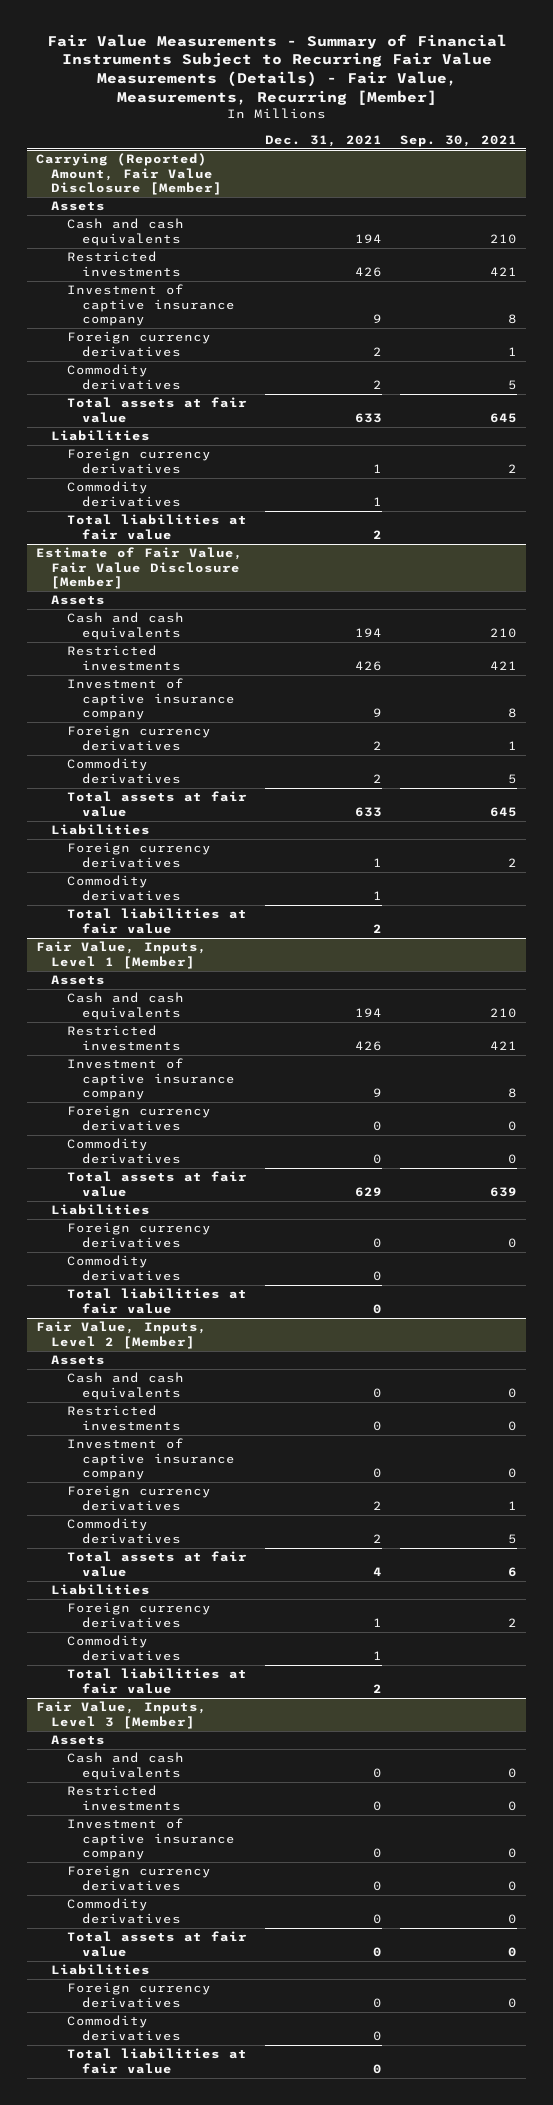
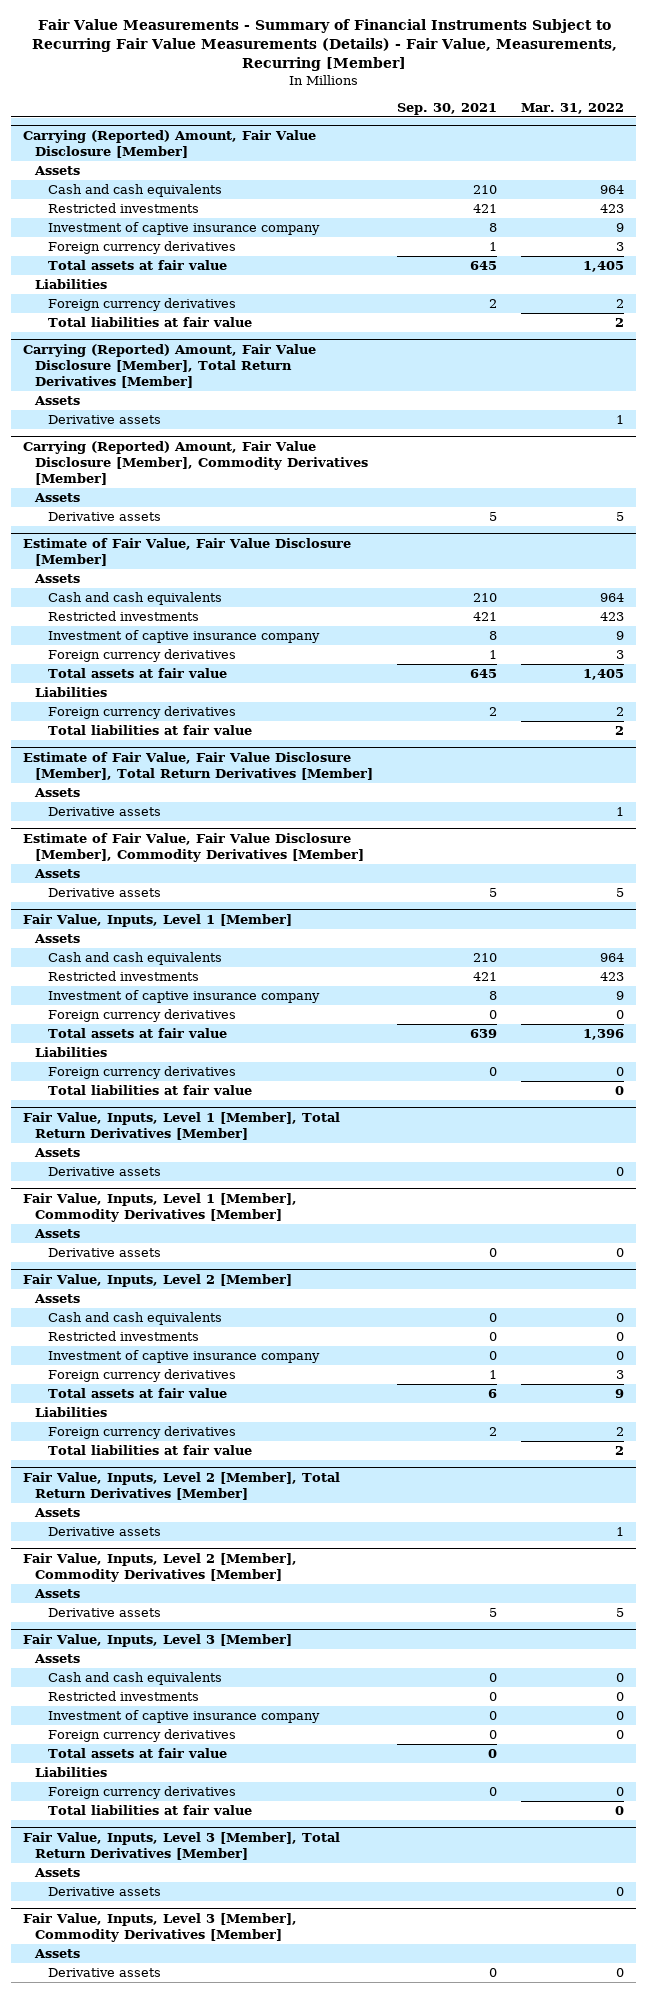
[265,134,383,147] Dec. 31, 2021 -> none
none -> [521,102,625,114] Mar. 31, 2022
[66,364,182,390] Commodity derivatives -> none
[66,481,182,507] Commodity derivatives -> none
none -> [23,344,317,388] Carrying (Reported) Amount, Fair Value Disclosure [Member], Total Return Derivatives [Member]
none -> [34,396,81,406] Assets
none -> [47,415,161,425] Derivative assets
none -> [23,441,369,485] Carrying (Reported) Amount, Fair Value Disclosure [Member], Commodity Derivatives [Member]
none -> [34,493,81,503] Assets
none -> [47,512,161,522] Derivative assets
[66,758,182,784] Commodity derivatives -> none
[66,875,182,901] Commodity derivatives -> none
none -> [23,752,374,780] Estimate of Fair Value, Fair Value Disclosure [Member], Total Return Derivatives [Member]
none -> [34,788,81,798] Assets
none -> [47,807,161,817] Derivative assets
none -> [23,833,365,862] Estimate of Fair Value, Fair Value Disclosure [Member], Commodity Derivatives [Member]
none -> [34,869,81,879] Assets
none -> [47,888,161,898] Derivative assets
[66,1138,182,1164] Commodity derivatives -> none
[66,1255,182,1281] Commodity derivatives -> none
none -> [23,1112,341,1140] Fair Value, Inputs, Level 1 [Member], Total Return Derivatives [Member]
none -> [34,1148,81,1158] Assets
none -> [47,1167,161,1177] Derivative assets
none -> [23,1193,298,1222] Fair Value, Inputs, Level 1 [Member], Commodity Derivatives [Member]
none -> [34,1229,81,1239] Assets
none -> [47,1248,161,1258] Derivative assets
[66,1518,182,1544] Commodity derivatives -> none
[66,1635,182,1661] Commodity derivatives -> none
none -> [23,1472,341,1500] Fair Value, Inputs, Level 2 [Member], Total Return Derivatives [Member]
none -> [34,1508,81,1518] Assets
none -> [47,1527,161,1537] Derivative assets
none -> [23,1553,298,1582] Fair Value, Inputs, Level 2 [Member], Commodity Derivatives [Member]
none -> [34,1589,81,1599] Assets
none -> [47,1608,161,1618] Derivative assets
[66,1898,182,1924] Commodity derivatives -> none
[66,2015,182,2041] Commodity derivatives -> none
none -> [23,1832,341,1860] Fair Value, Inputs, Level 3 [Member], Total Return Derivatives [Member]
none -> [34,1868,81,1878] Assets
none -> [47,1887,161,1897] Derivative assets
none -> [23,1913,298,1942] Fair Value, Inputs, Level 3 [Member], Commodity Derivatives [Member]
none -> [34,1949,81,1959] Assets
none -> [47,1968,161,1978] Derivative assets

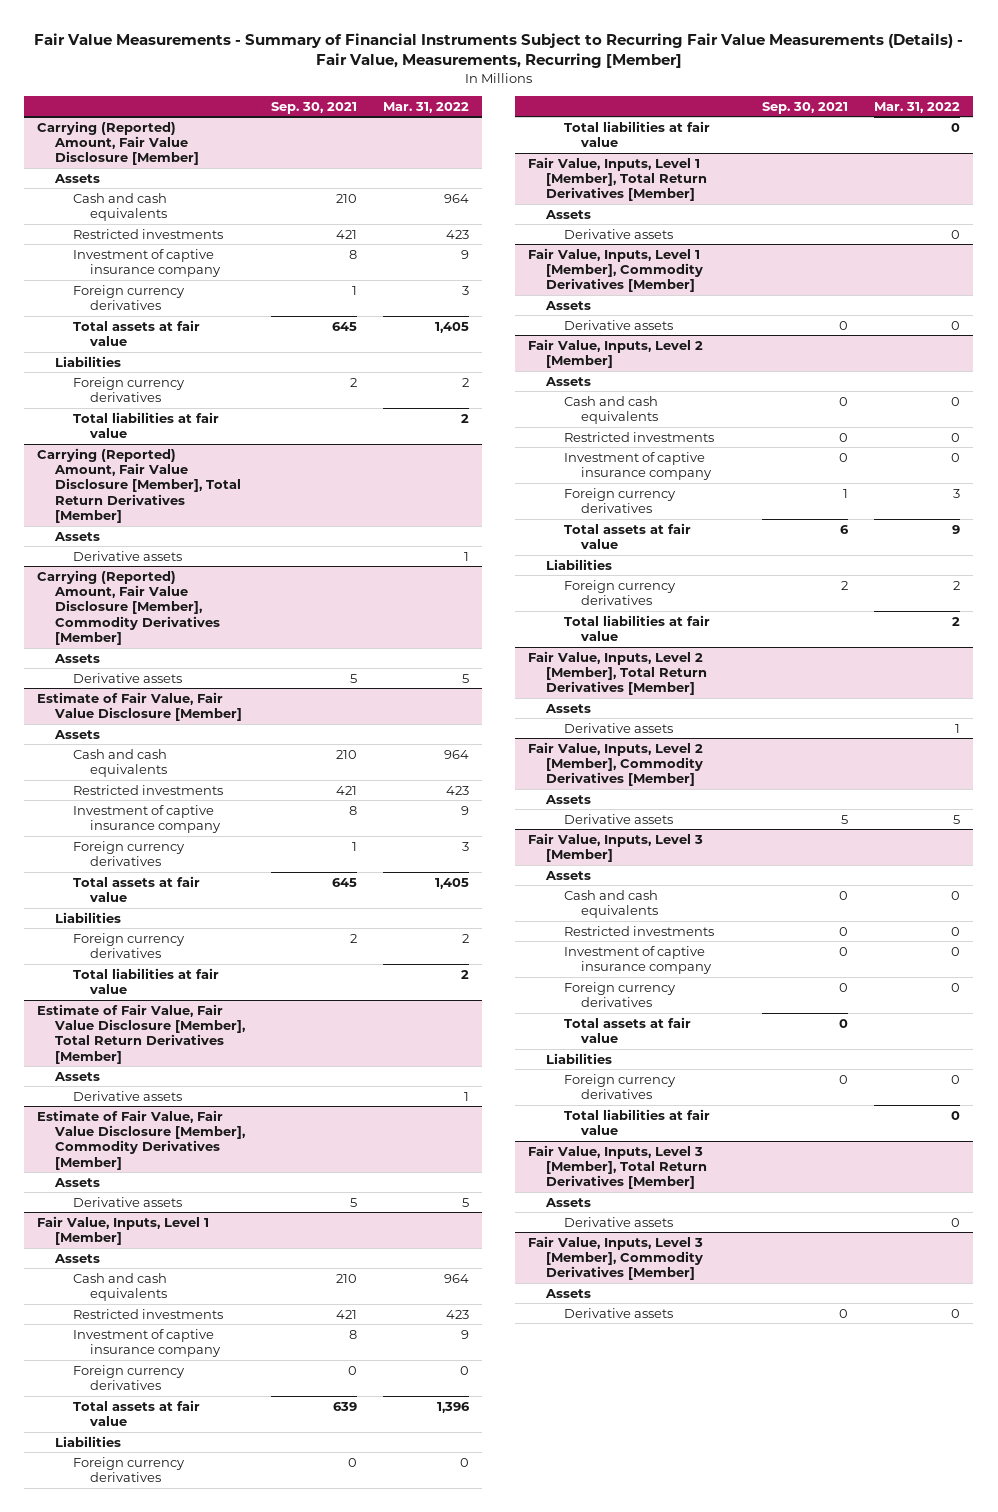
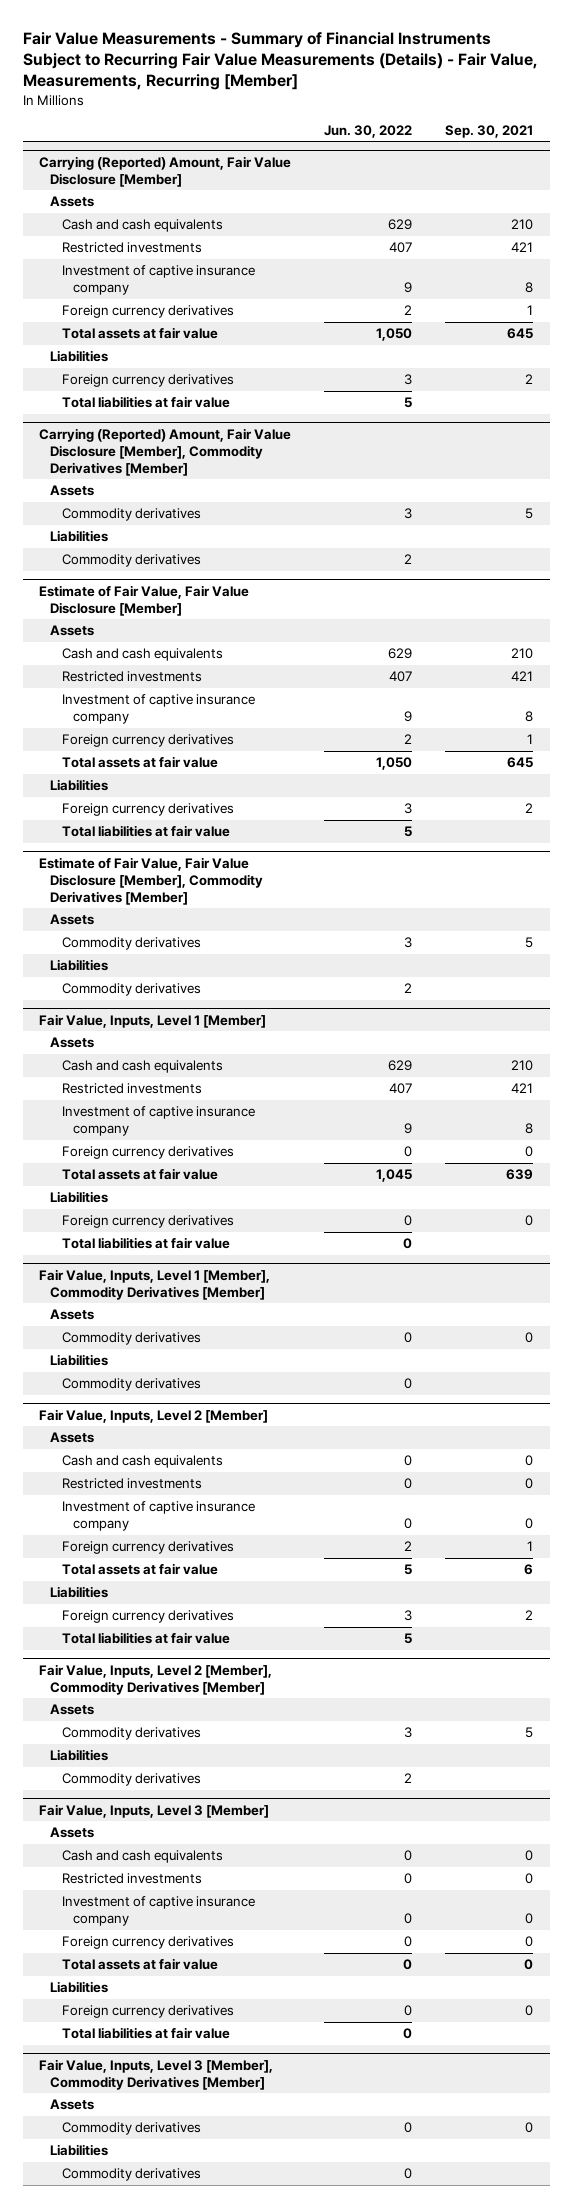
[383,101,470,113] Mar. 31, 2022 -> none
none -> [324,124,413,138] Jun. 30, 2022
[37,447,241,524] Carrying (Reported) Amount, Fair Value Disclosure [Member], Total Return Derivatives [Member] -> none
[53,531,100,541] Assets -> none
[72,550,182,561] Derivative assets -> none
[72,672,182,683] Derivative assets -> [61,508,201,522] Commodity derivatives
none -> [50,530,109,543] Liabilities
none -> [61,554,201,568] Commodity derivatives
[37,1003,245,1064] Estimate of Fair Value, Fair Value Disclosure [Member], Total Return Derivatives [Member] -> none
[53,1071,100,1081] Assets -> none
[72,1090,182,1101] Derivative assets -> none
[72,1196,182,1207] Derivative assets -> [61,937,201,951] Commodity derivatives
none -> [50,959,109,972] Liabilities
none -> [61,983,201,997] Commodity derivatives
[528,156,707,202] Fair Value, Inputs, Level 1 [Member], Total Return Derivatives [Member] -> none
[544,209,591,219] Assets -> none
[563,228,673,239] Derivative assets -> none
[563,319,673,330] Derivative assets -> [61,1332,201,1346] Commodity derivatives
none -> [50,1354,109,1367] Liabilities
none -> [61,1378,201,1392] Commodity derivatives
[528,650,707,696] Fair Value, Inputs, Level 2 [Member], Total Return Derivatives [Member] -> none
[544,703,591,713] Assets -> none
[563,722,673,733] Derivative assets -> none
[563,813,673,824] Derivative assets -> [61,1727,201,1741] Commodity derivatives
none -> [50,1749,109,1762] Liabilities
none -> [61,1773,201,1787] Commodity derivatives
[528,1144,707,1190] Fair Value, Inputs, Level 3 [Member], Total Return Derivatives [Member] -> none
[544,1197,591,1207] Assets -> none
[563,1216,673,1227] Derivative assets -> none
[563,1307,673,1318] Derivative assets -> [61,2122,201,2136] Commodity derivatives
none -> [50,2144,109,2157] Liabilities
none -> [61,2168,201,2182] Commodity derivatives

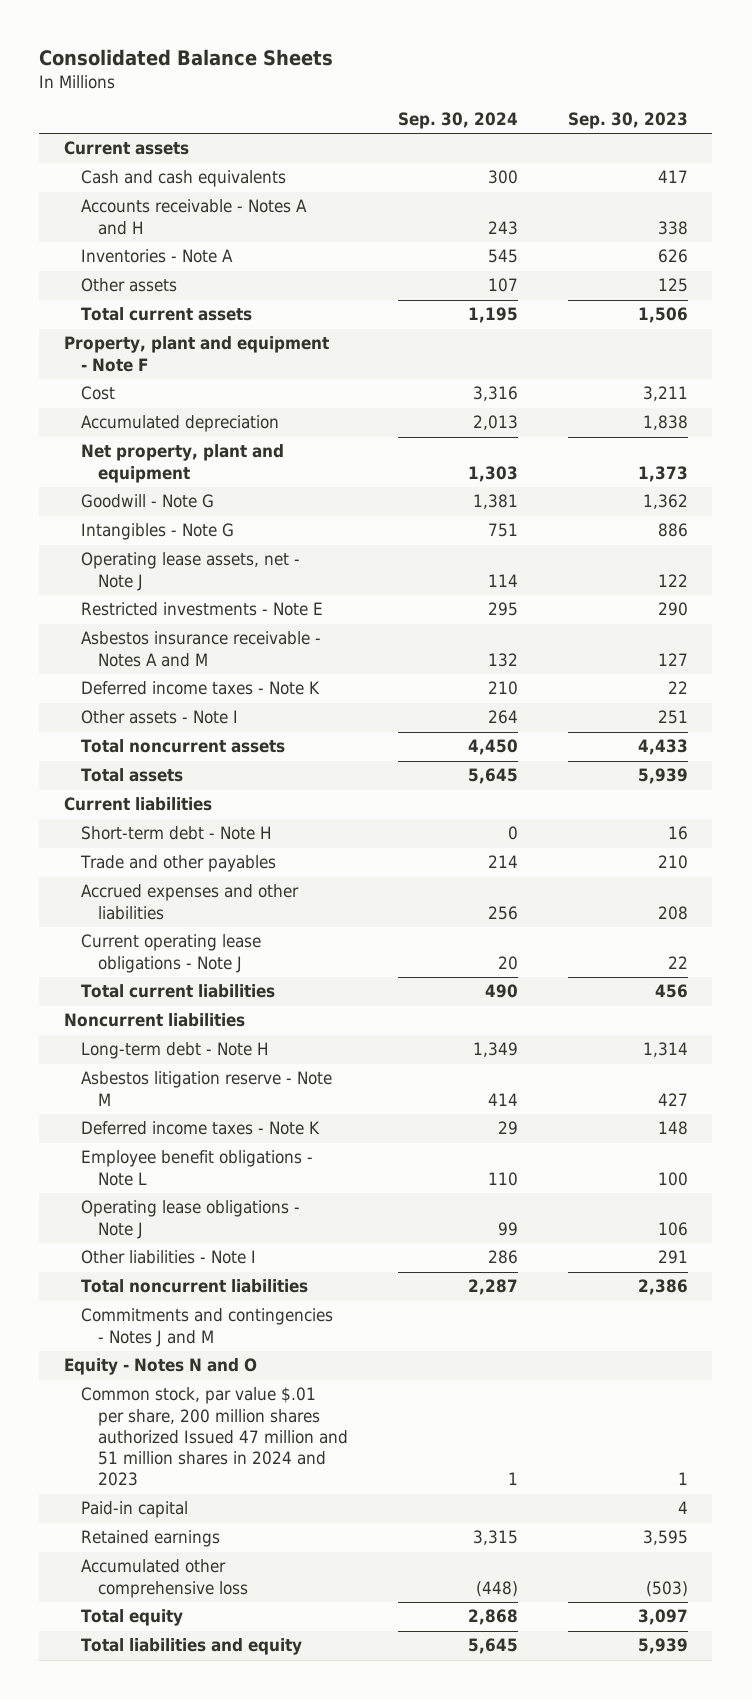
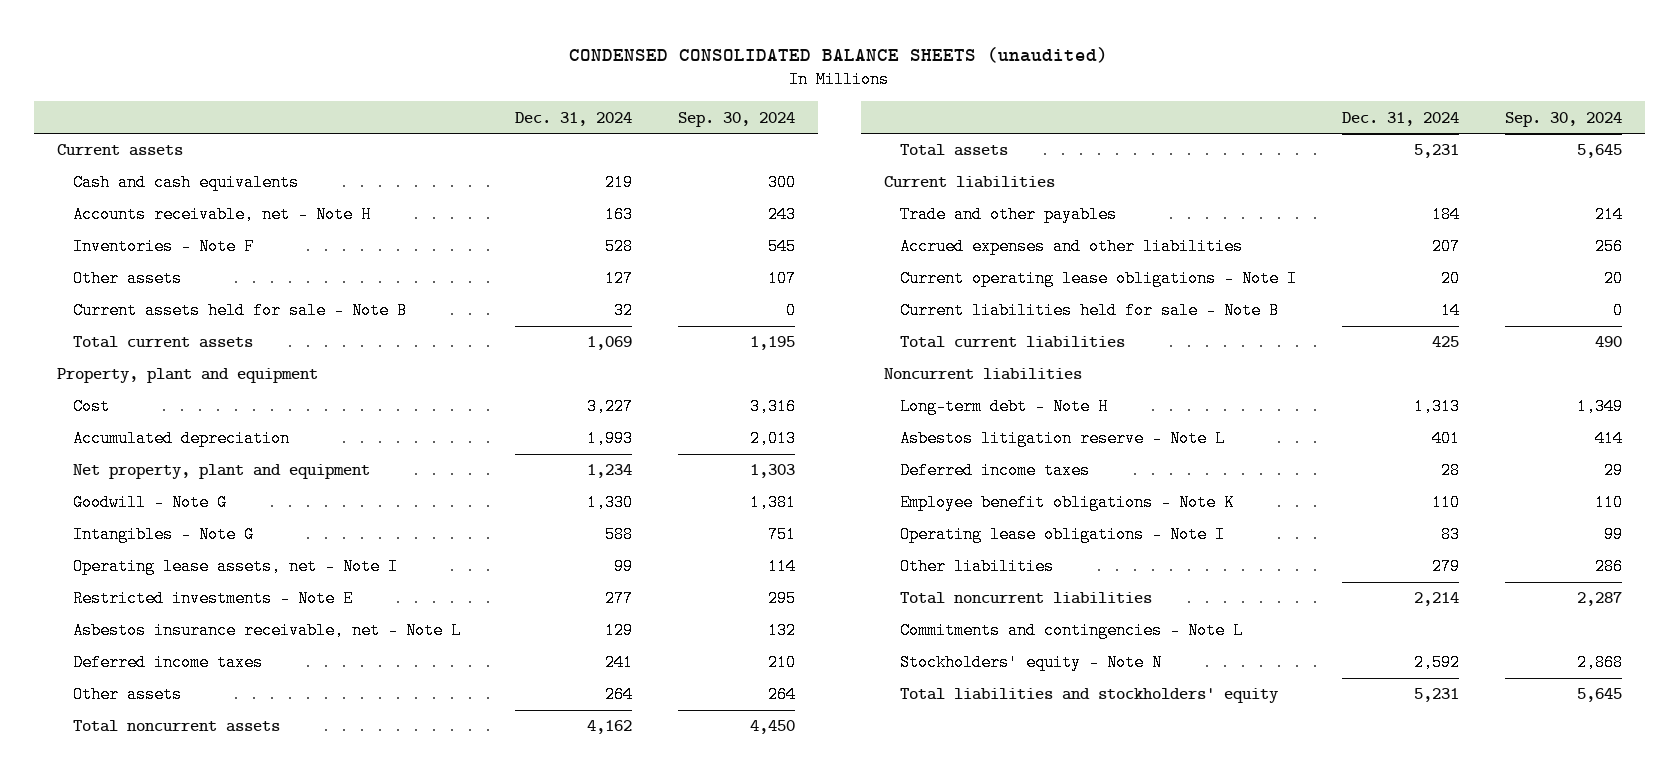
[39,49,334,67] Consolidated Balance Sheets -> [569,46,1109,63] CONDENSED CONSOLIDATED BALANCE SHEETS (unaudited)
[567,112,688,130] Sep. 30, 2023 -> none
none -> [514,111,632,126] Dec. 31, 2024
[81,199,308,235] Accounts receivable - Notes A and H -> [72,206,371,224] Accounts receivable, net - Note H
[81,249,234,264] Inventories - Note A -> [72,238,254,256] Inventories - Note F
none -> [72,302,407,320] Current assets held for sale - Note B
[63,336,329,372] Property, plant and equipment - Note F -> [56,368,318,384] Property, plant and equipment
[81,552,301,591] Operating lease assets, net - Note J -> [72,558,398,576] Operating lease assets, net - Note I
[81,631,322,667] Asbestos insurance receivable - Notes A and M -> [72,622,461,640] Asbestos insurance receivable, net - Note L
[81,681,321,696] Deferred income taxes - Note K -> [72,654,263,672] Deferred income taxes
[81,710,239,725] Other assets - Note I -> [72,686,182,704] Other assets
[81,826,273,841] Short-term debt - Note H -> none
[81,934,262,973] Current operating lease obligations - Note J -> [899,270,1297,288] Current operating lease obligations - Note I
none -> [899,302,1279,320] Current liabilities held for sale - Note B
[81,1071,333,1106] Asbestos litigation reserve - Note M -> [899,430,1225,448] Asbestos litigation reserve - Note L
[81,1121,321,1136] Deferred income taxes - Note K -> [899,462,1090,480] Deferred income taxes
[81,1150,314,1186] Employee benefit obligations - Note L -> [899,494,1234,512] Employee benefit obligations - Note K
[81,1200,301,1239] Operating lease obligations - Note J -> [899,526,1225,544] Operating lease obligations - Note I
[81,1250,257,1265] Other liabilities - Note I -> [899,558,1054,576] Other liabilities
[63,1358,257,1376] Equity - Notes N and O -> none
[81,1387,349,1487] Common stock, par value $.01 per share, 200 million shares authorized Issued 47 million and 51 million shares in 2024 and 2023 -> none
[81,1501,189,1519] Paid-in capital -> none
[81,1530,221,1548] Retained earnings -> none
[81,1559,249,1598] Accumulated other comprehensive loss -> none
[81,1308,334,1347] Commitments and contingencies - Notes J and M -> [899,622,1243,640] Commitments and contingencies - Note L
[81,1609,184,1627] Total equity -> [899,654,1162,672] Stockholders' equity - Note N
[81,1638,303,1656] Total liabilities and equity -> [899,688,1279,704] Total liabilities and stockholders' equity

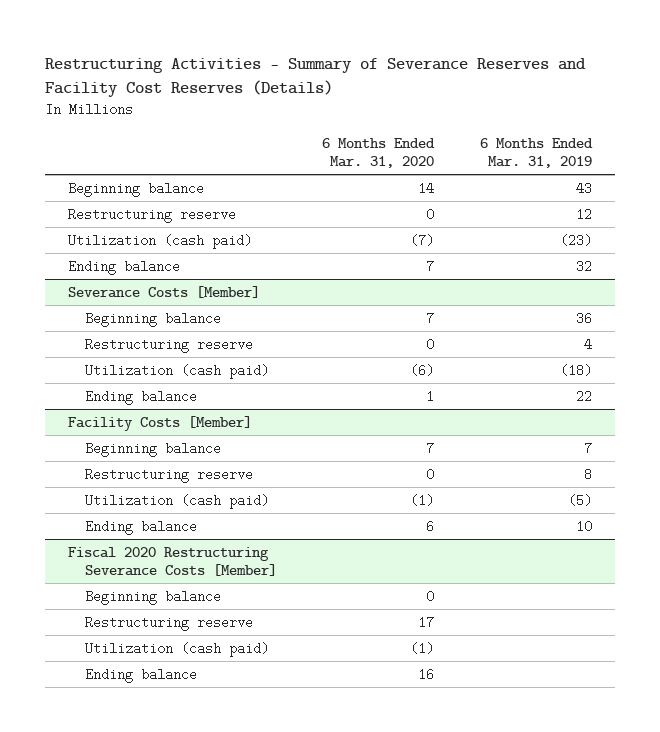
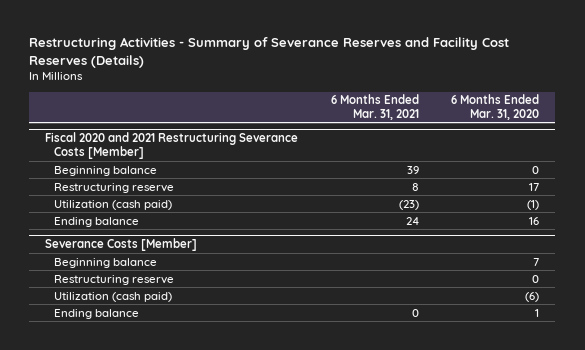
[480,137,594,168] 6 Months Ended Mar. 31, 2019 -> none
none -> [330,94,419,121] 6 Months Ended Mar. 31, 2021
none -> [45,132,299,160] Fiscal 2020 and 2021 Restructuring Severance Costs [Member]
[418,181,435,195] 14 -> [532,165,540,174] 0
[426,207,435,221] 0 -> [529,182,540,191] 17
[410,233,435,247] (7) -> [527,199,540,210] (1)
[426,259,435,273] 7 -> [529,216,540,225] 16
[67,415,252,431] Facility Costs [Member] -> none
[84,441,221,457] Beginning balance -> none
[84,467,253,483] Restructuring reserve -> none
[84,493,269,509] Utilization (cash paid) -> none
[84,519,197,535] Ending balance -> none
[67,546,277,576] Fiscal 2020 Restructuring Severance Costs [Member] -> none
[84,589,221,605] Beginning balance -> none
[84,615,253,631] Restructuring reserve -> none
[84,641,269,657] Utilization (cash paid) -> none
[84,667,197,683] Ending balance -> none

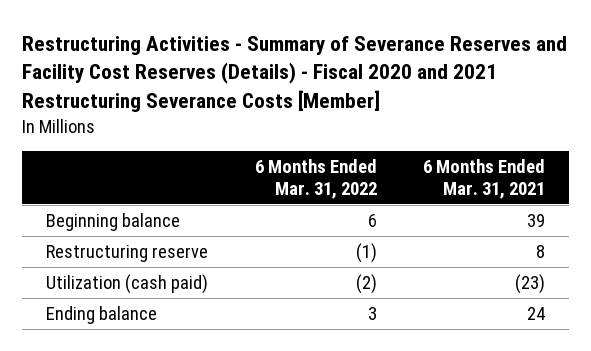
[29,36,510,68] Restructuring Activities - Summary of Severance Reserves and Facility Cost Reserves (Details) -> [22,35,568,112] Restructuring Activities - Summary of Severance Reserves and Facility Cost Reserves (Details) - Fiscal 2020 and 2021 Restructuring Severance Costs [Member]
[451,94,540,121] 6 Months Ended Mar. 31, 2020 -> none
none -> [254,159,377,200] 6 Months Ended Mar. 31, 2022
[45,132,299,160] Fiscal 2020 and 2021 Restructuring Severance Costs [Member] -> none
[45,238,198,252] Severance Costs [Member] -> none
[53,257,157,268] Beginning balance -> none
[53,274,174,285] Restructuring reserve -> none
[53,291,172,302] Utilization (cash paid) -> none
[53,308,139,319] Ending balance -> none

